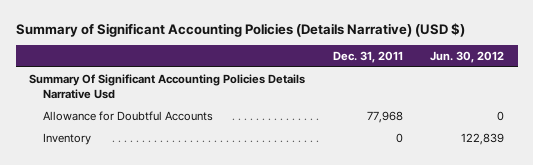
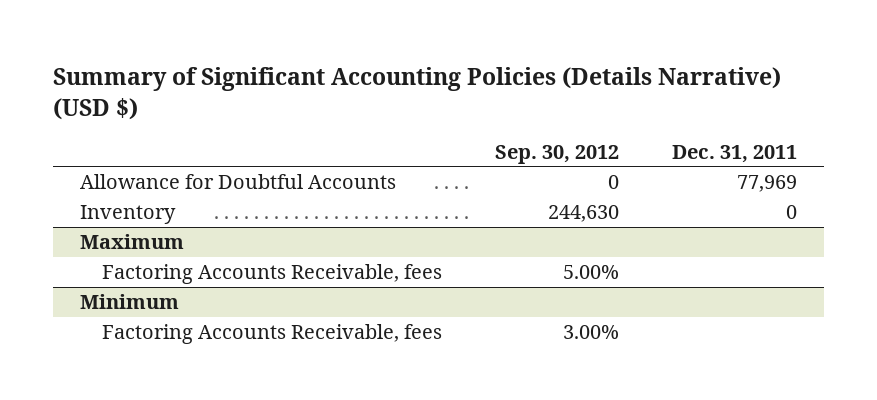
[429,51,504,64] Jun. 30, 2012 -> none
none -> [495,144,620,164] Sep. 30, 2012
[29,73,306,99] Summary Of Significant Accounting Policies Details Narrative Usd -> none
[366,110,403,123] 77,968 -> [737,175,798,193] 77,969
none -> [80,234,185,250] Maximum
none -> [101,264,442,285] Factoring Accounts Receivable, fees
none -> [80,294,180,310] Minimum
none -> [101,324,442,345] Factoring Accounts Receivable, fees

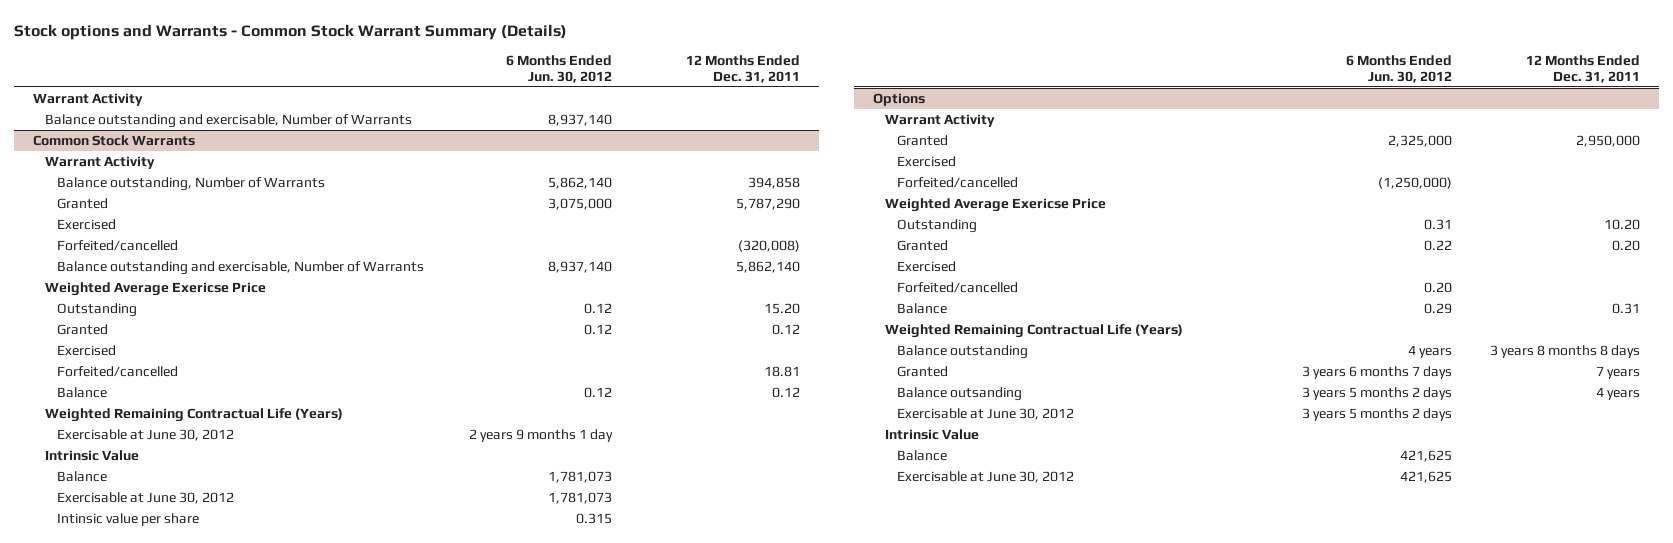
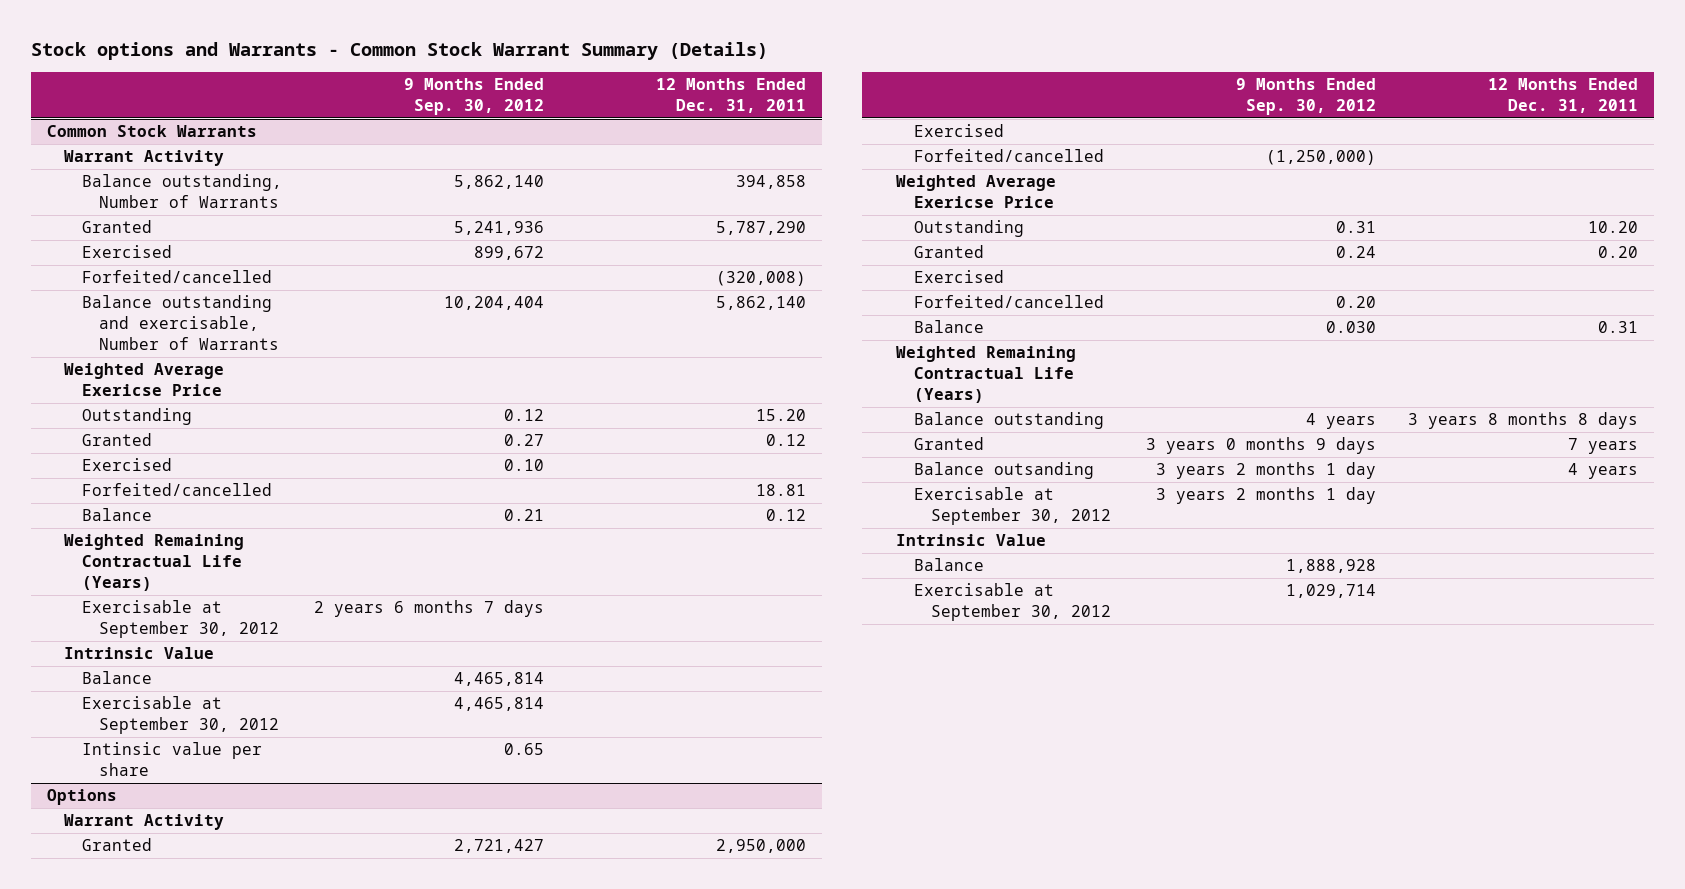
[505,54,612,83] 6 Months Ended Jun. 30, 2012 -> none
none -> [403,77,544,115] 9 Months Ended Sep. 30, 2012
[33,93,144,107] Warrant Activity -> none
[44,114,412,129] Balance outstanding and exercisable, Number of Warrants -> none
[56,429,234,442] Exercisable at June 30, 2012 -> [81,600,280,639] Exercisable at September 30, 2012
[56,492,234,505] Exercisable at June 30, 2012 -> [81,696,280,735] Exercisable at September 30, 2012
[896,408,1074,421] Exercisable at June 30, 2012 -> [913,487,1111,526] Exercisable at September 30, 2012
[896,471,1074,484] Exercisable at June 30, 2012 -> [913,583,1111,622] Exercisable at September 30, 2012

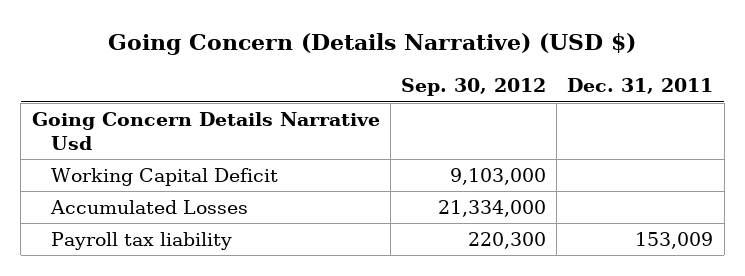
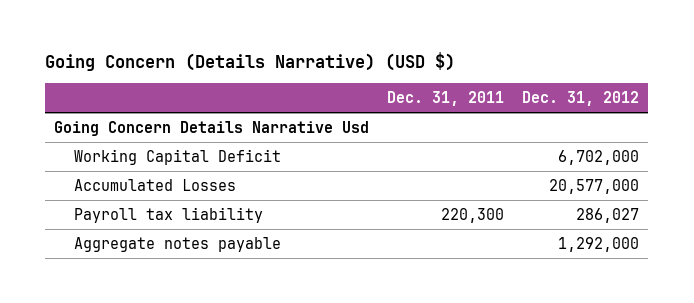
[400,78,546,97] Sep. 30, 2012 -> none
none -> [522,90,640,106] Dec. 31, 2012
[635,232,714,250] 153,009 -> [441,208,505,224] 220,300
none -> [73,237,281,253] Aggregate notes payable

